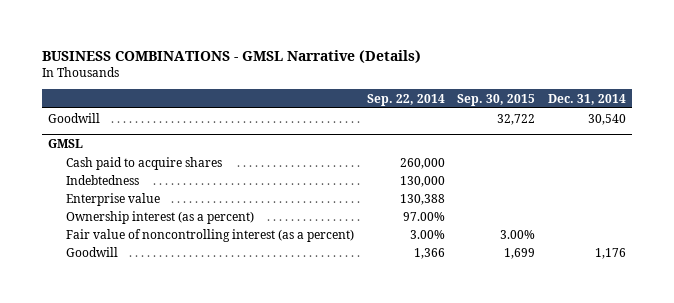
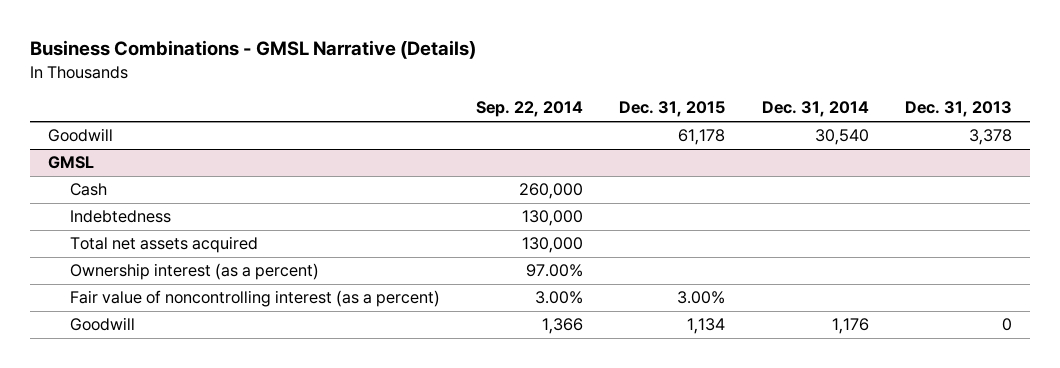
[41,49,421,63] BUSINESS COMBINATIONS - GMSL Narrative (Details) -> [29,40,476,60] Business Combinations - GMSL Narrative (Details)
[457,93,536,106] Sep. 30, 2015 -> none
none -> [619,101,726,118] Dec. 31, 2015
none -> [904,101,1012,118] Dec. 31, 2013
[65,156,222,170] Cash paid to acquire shares -> [70,183,108,197] Cash
[65,192,160,206] Enterprise value -> none
none -> [70,236,259,254] Total net assets acquired

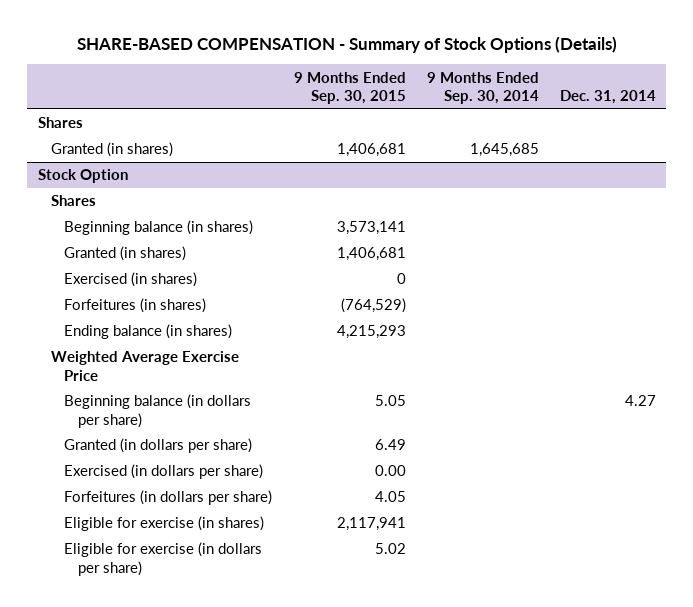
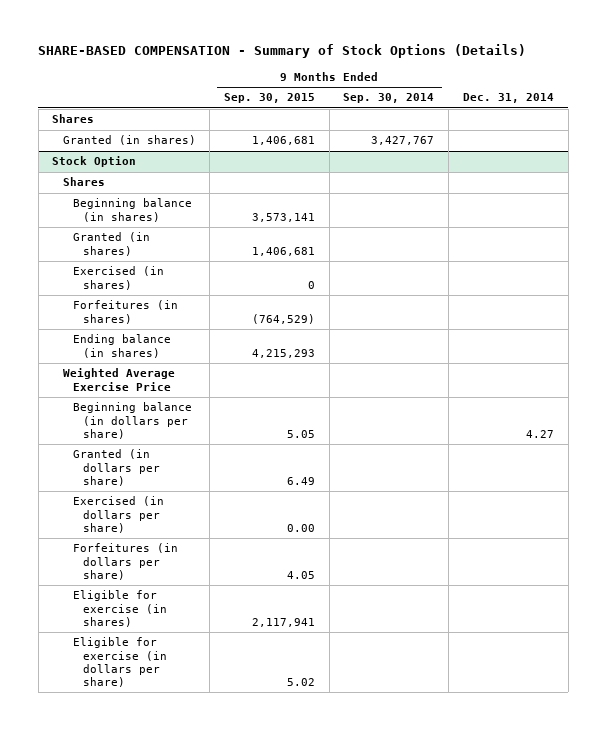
[469,143,539,158] 1,645,685 -> [371,136,435,146] 3,427,767

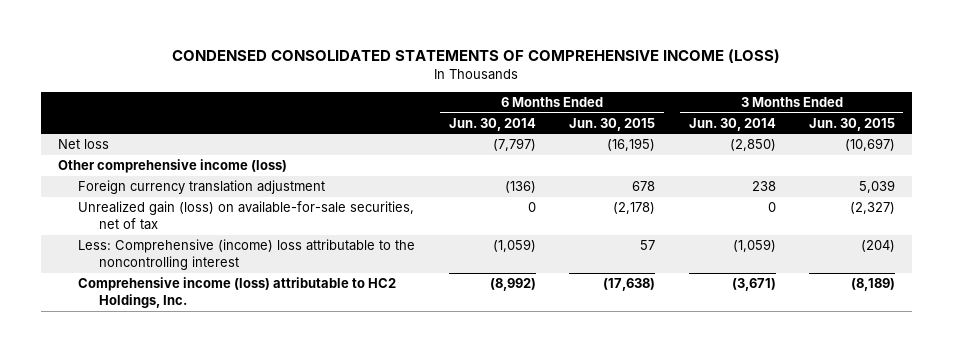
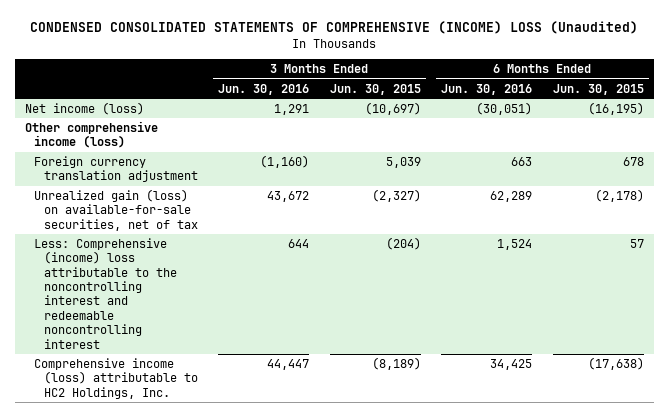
[172,49,781,64] CONDENSED CONSOLIDATED STATEMENTS OF COMPREHENSIVE INCOME (LOSS) -> [30,21,639,35] CONDENSED CONSOLIDATED STATEMENTS OF COMPREHENSIVE (INCOME) LOSS (Unaudited)
[448,117,536,131] Jun. 30, 2014 -> none
[688,117,776,131] Jun. 30, 2014 -> none
none -> [218,83,310,95] Jun. 30, 2016
none -> [441,83,533,95] Jun. 30, 2016
[57,139,109,150] Net loss -> [24,101,144,115] Net income (loss)
[78,239,416,270] Less: Comprehensive (income) loss attributable to the noncontrolling interest -> [34,237,177,349] Less: Comprehensive (income) loss attributable to the noncontrolling interest and redeemable noncontrolling interest

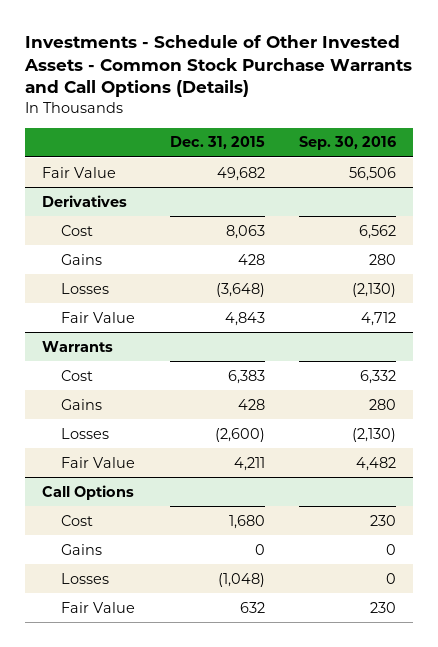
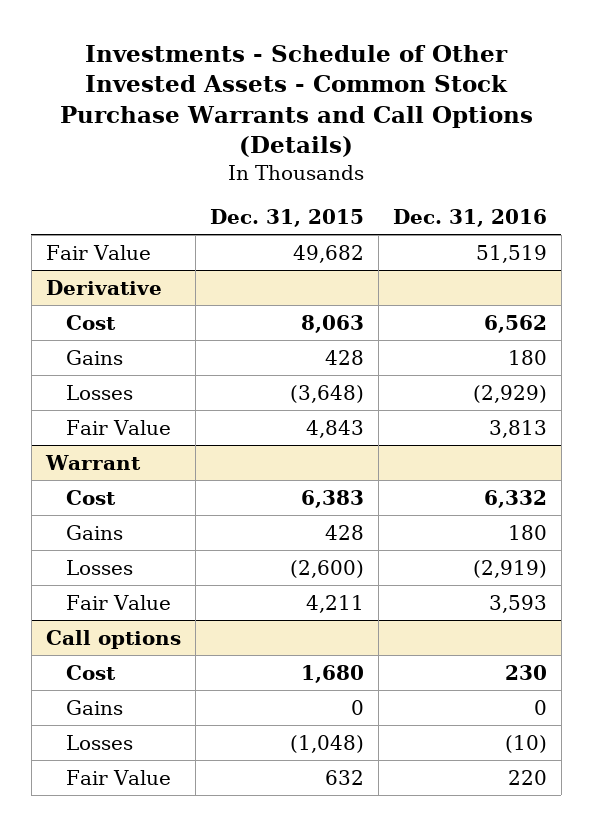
[298,136,396,151] Sep. 30, 2016 -> none
none -> [392,208,547,227] Dec. 31, 2016
[42,194,128,207] Derivatives -> [45,279,162,295] Derivative
[42,340,114,352] Warrants -> [44,454,141,470] Warrant
[42,484,135,500] Call Options -> [45,629,181,649] Call options

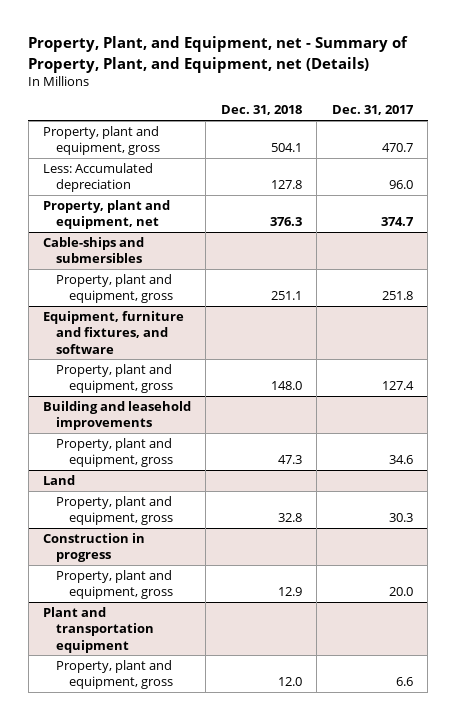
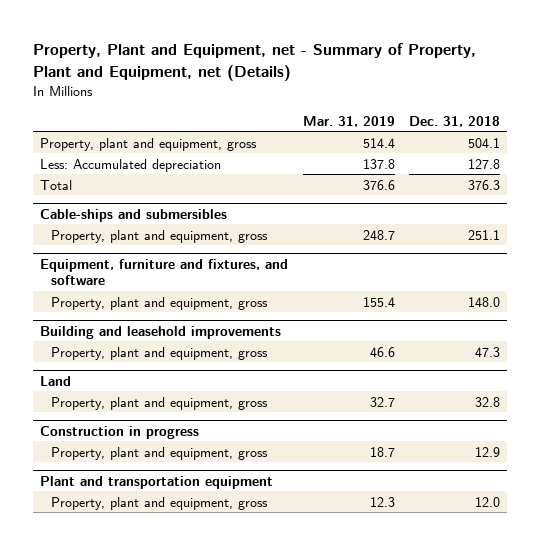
[28,36,409,73] Property, Plant, and Equipment, net - Summary of Property, Plant, and Equipment, net (Details) -> [33,43,477,81] Property, Plant and Equipment, net - Summary of Property, Plant and Equipment, net (Details)
[331,105,414,116] Dec. 31, 2017 -> none
none -> [302,115,395,127] Mar. 31, 2019
[43,200,171,230] Property, plant and equipment, net -> [40,179,73,190] Total

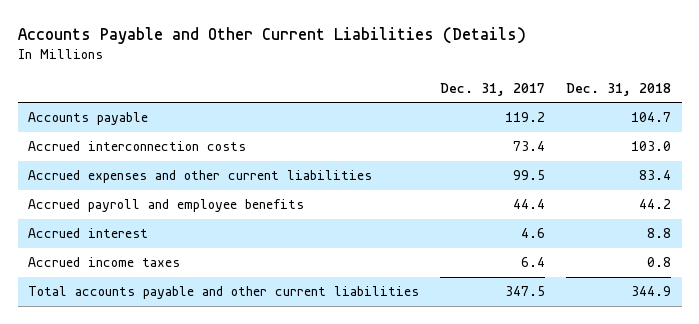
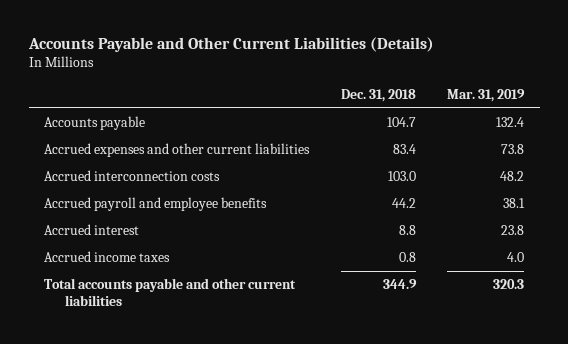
[440,82,546,96] Dec. 31, 2017 -> none
none -> [446,88,525,102] Mar. 31, 2019
[28,141,247,152] Accrued interconnection costs -> [44,169,221,181] Accrued interconnection costs

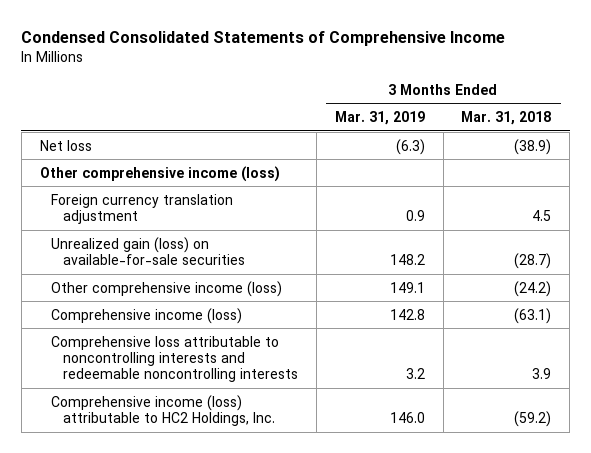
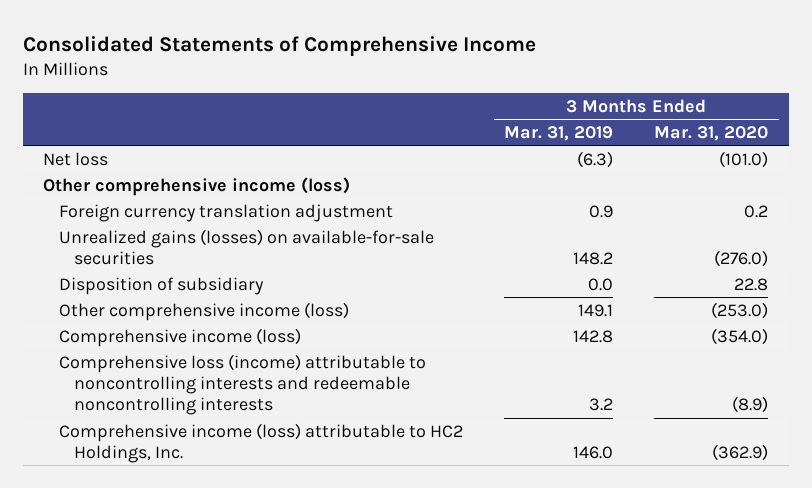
[21,31,506,47] Condensed Consolidated Statements of Comprehensive Income -> [22,35,536,56] Consolidated Statements of Comprehensive Income
[461,110,552,125] Mar. 31, 2018 -> none
none -> [654,126,769,142] Mar. 31, 2020
[51,236,246,265] Unrealized gain (loss) on available-for-sale securities -> [58,228,434,266] Unrealized gains (losses) on available-for-sale securities
none -> [58,276,264,295] Disposition of subsidiary
[51,335,299,383] Comprehensive loss attributable to noncontrolling interests and redeemable noncontrolling interests -> [58,353,426,416] Comprehensive loss (income) attributable to noncontrolling interests and redeemable noncontrolling interests

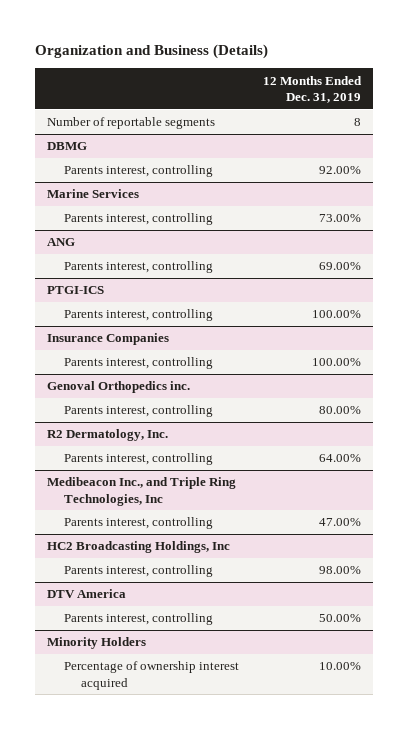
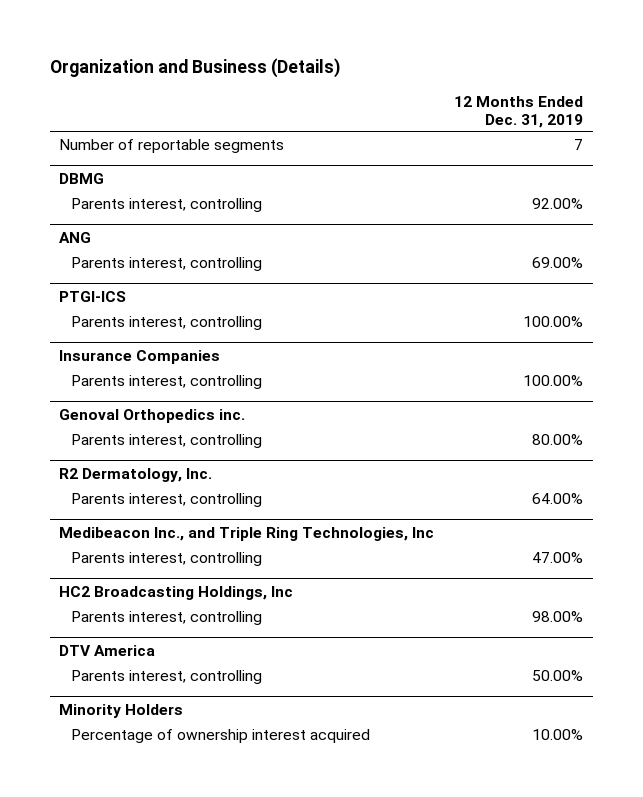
[354,118,362,127] 8 -> [574,138,584,150] 7
[47,189,140,199] Marine Services -> none
[64,213,214,226] Parents interest, controlling -> none

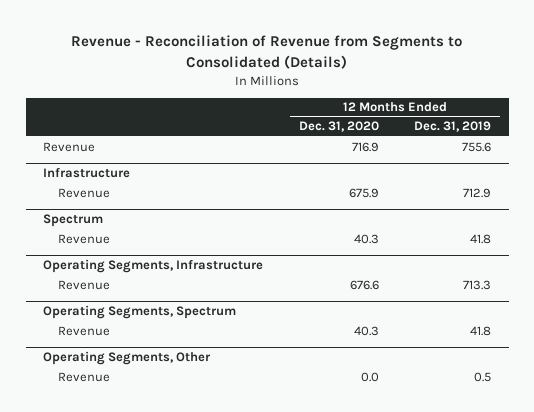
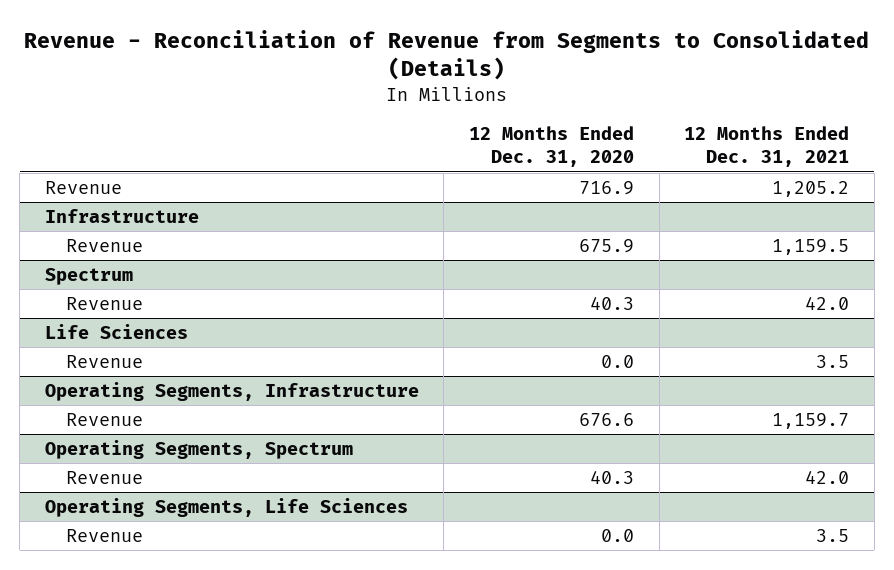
[414,121,492,133] Dec. 31, 2019 -> none
none -> [684,126,850,168] 12 Months Ended Dec. 31, 2021
none -> [44,323,188,339] Life Sciences
none -> [65,354,143,368] Revenue
[43,351,212,366] Operating Segments, Other -> none
none -> [44,497,408,517] Operating Segments, Life Sciences

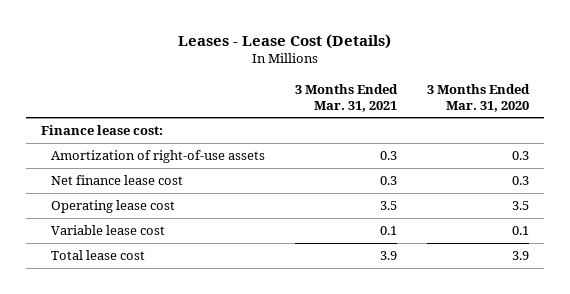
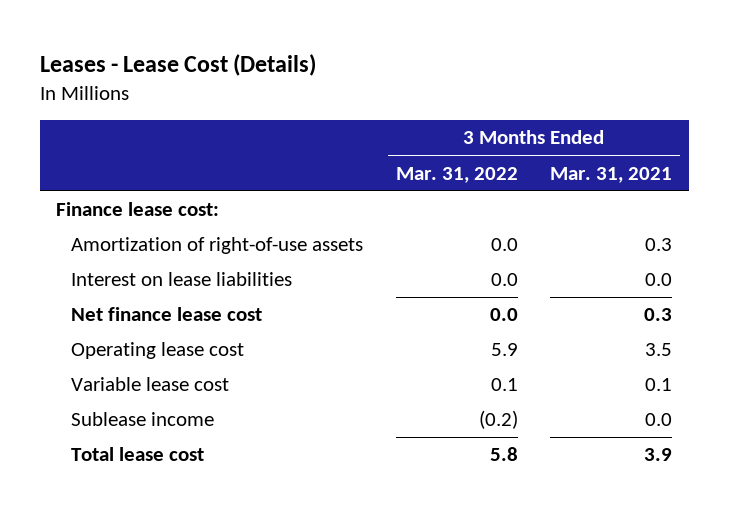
[427,83,531,112] 3 Months Ended Mar. 31, 2020 -> none
none -> [395,166,518,183] Mar. 31, 2022
none -> [71,272,293,287] Interest on lease liabilities
none -> [71,412,215,427] Sublease income

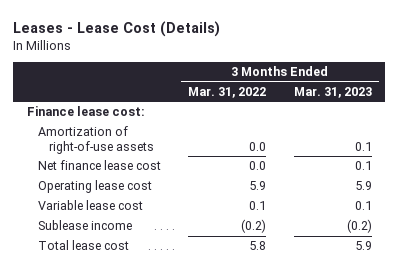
[550,166,673,183] Mar. 31, 2021 -> none
none -> [293,86,372,98] Mar. 31, 2023
[71,272,293,287] Interest on lease liabilities -> none

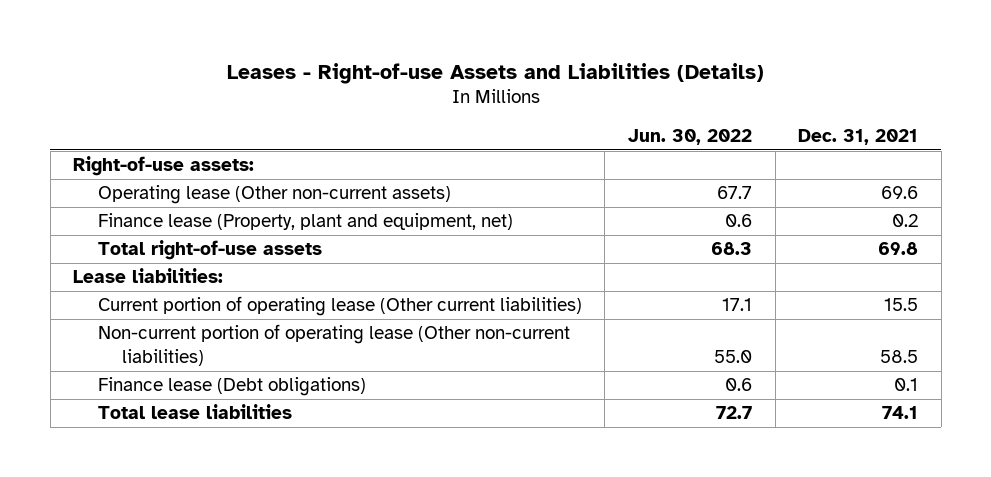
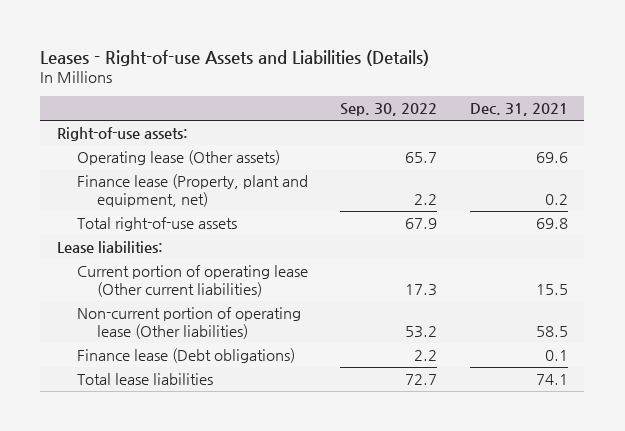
[627,128,752,145] Jun. 30, 2022 -> none
none -> [340,103,438,117] Sep. 30, 2022
[97,185,451,205] Operating lease (Other non-current assets) -> [76,149,280,165] Operating lease (Other assets)
[97,324,570,366] Non-current portion of operating lease (Other non-current liabilities) -> [76,306,301,340] Non-current portion of operating lease (Other liabilities)

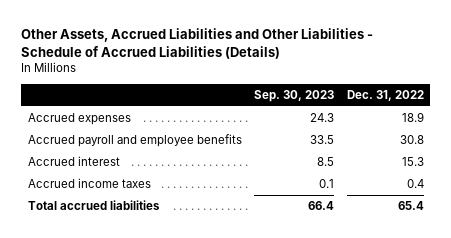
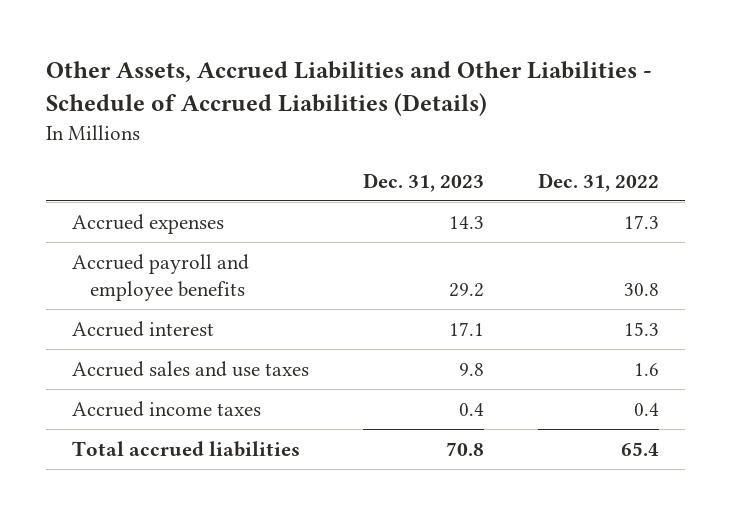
[254,89,335,102] Sep. 30, 2023 -> none
none -> [362,172,484,192] Dec. 31, 2023
[401,112,424,123] 18.9 -> [623,214,659,229] 17.3
none -> [72,360,310,377] Accrued sales and use taxes

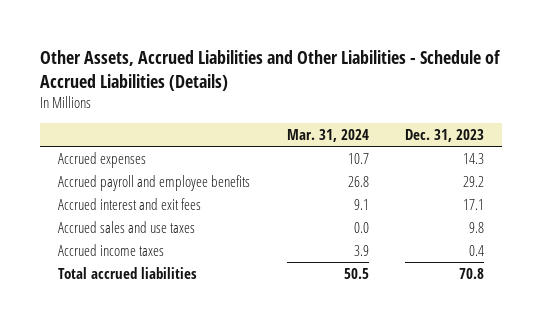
[537,172,659,192] Dec. 31, 2022 -> none
none -> [286,129,369,143] Mar. 31, 2024
[72,320,215,337] Accrued interest -> [58,197,202,210] Accrued interest and exit fees

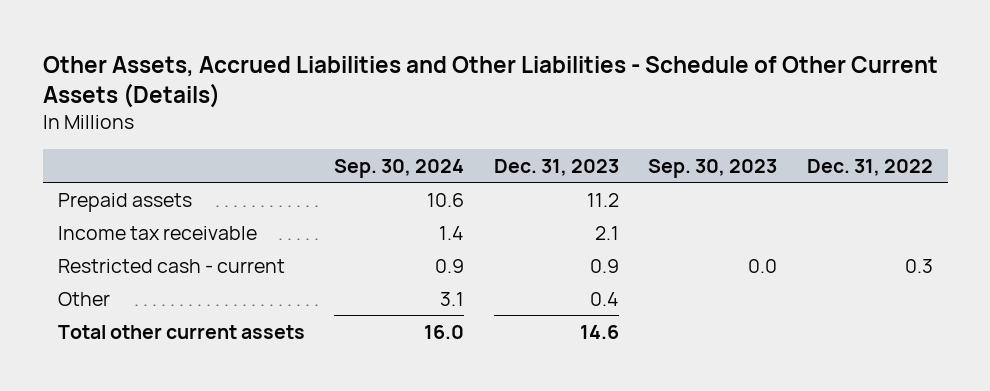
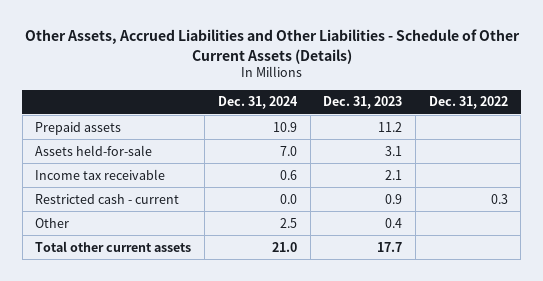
[334,158,465,178] Sep. 30, 2024 -> none
[648,158,778,178] Sep. 30, 2023 -> none
none -> [217,96,298,110] Dec. 31, 2024
none -> [35,144,153,156] Assets held-for-sale
[579,324,619,339] 14.6 -> [377,241,403,252] 17.7

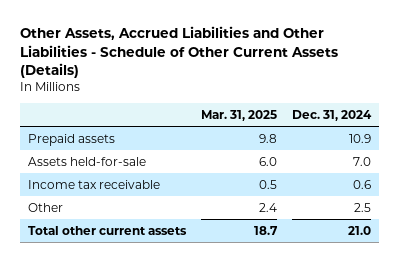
[323,96,403,110] Dec. 31, 2023 -> none
[428,96,508,110] Dec. 31, 2022 -> none
none -> [200,109,277,121] Mar. 31, 2025
[35,193,180,204] Restricted cash - current -> none

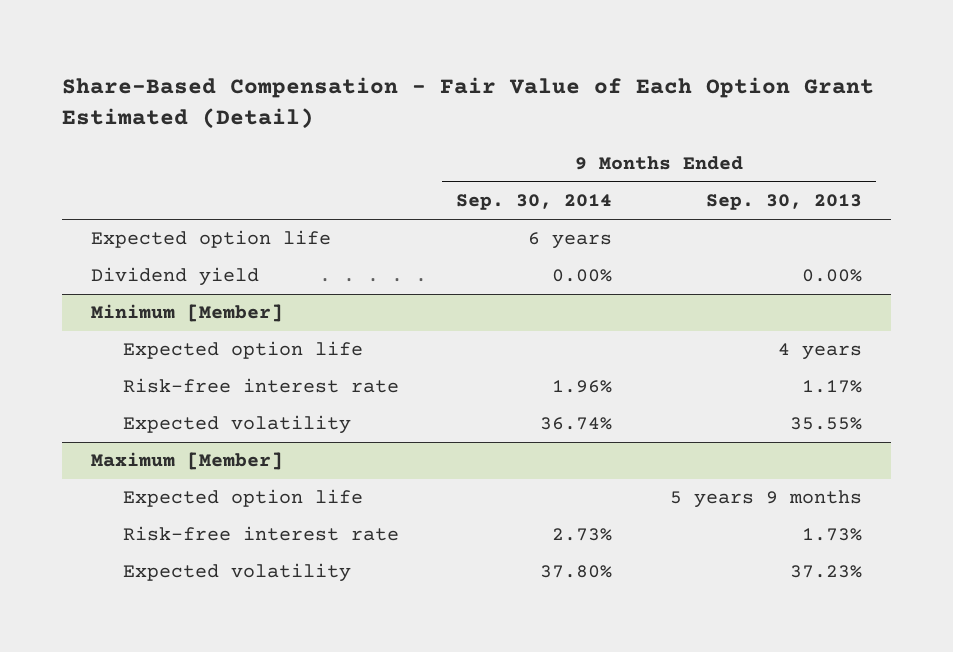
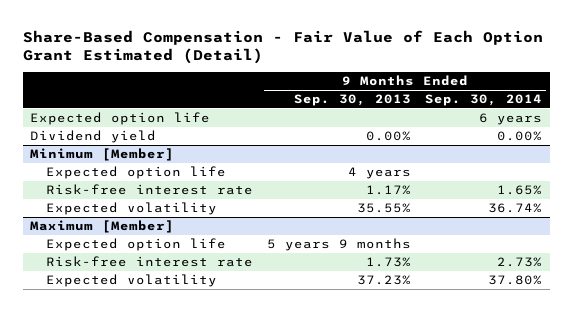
[552,380,613,394] 1.96% -> [497,184,543,195] 1.65%

